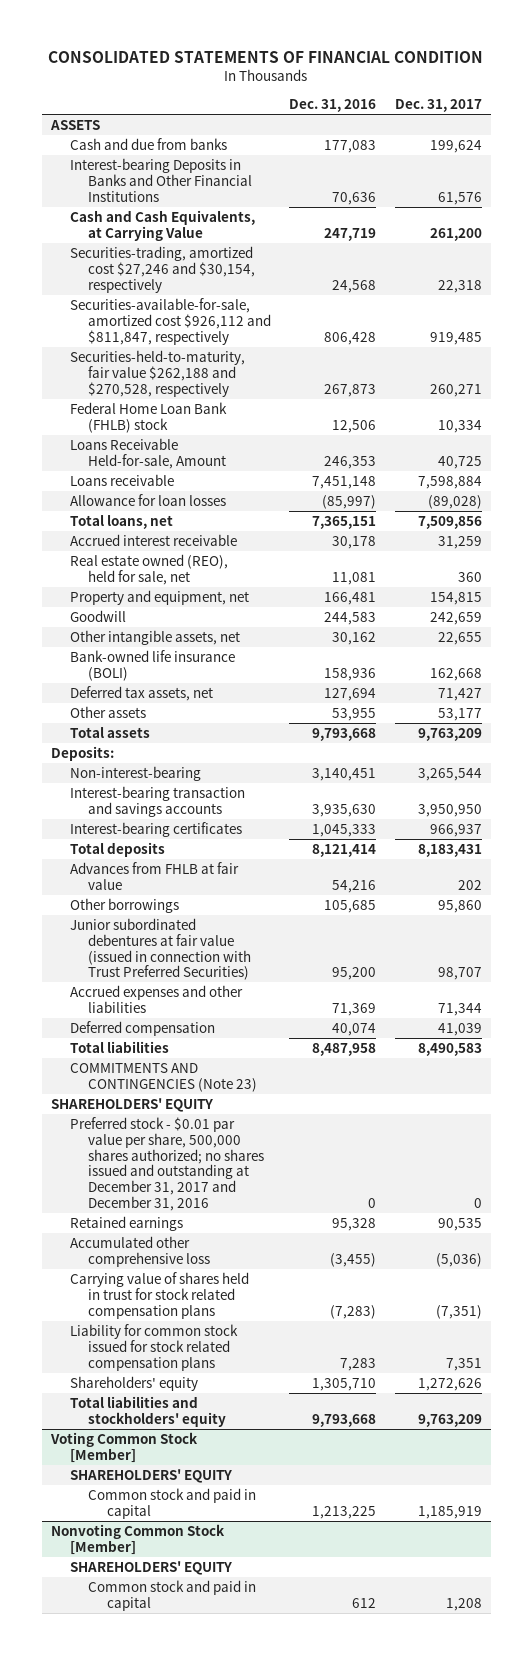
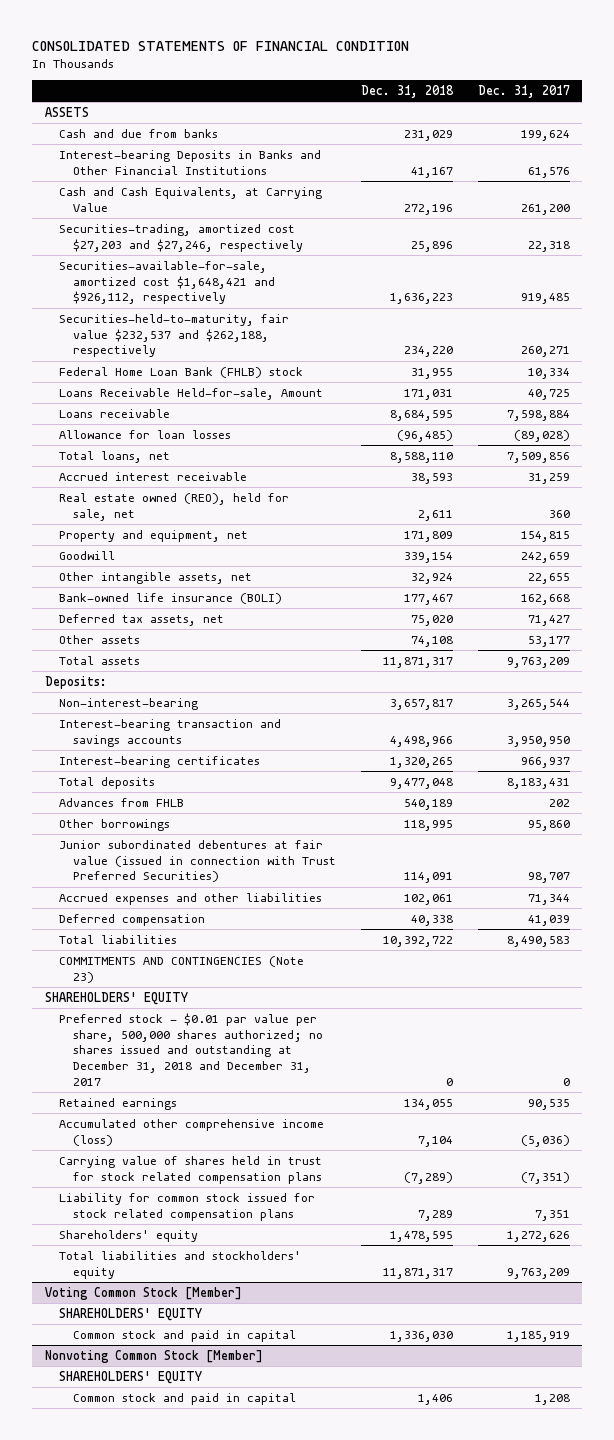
[289,99,377,113] Dec. 31, 2016 -> none
none -> [360,85,454,99] Dec. 31, 2018
[69,245,256,293] Securities-trading, amortized cost $27,246 and $30,154, respectively -> [58,223,303,252] Securities-trading, amortized cost $27,203 and $27,246, respectively
[69,297,272,345] Securities-available-for-sale, amortized cost $926,112 and $811,847, respectively -> [58,260,275,305] Securities-available-for-sale, amortized cost $1,648,421 and $926,112, respectively
[69,349,245,397] Securities-held-to-maturity, fair value $262,188 and $270,528, respectively -> [58,313,289,358] Securities-held-to-maturity, fair value $232,537 and $262,188, respectively
[69,861,239,890] Advances from FHLB at fair value -> [58,797,184,807] Advances from FHLB
[69,1116,265,1212] Preferred stock - $0.01 par value per share, 500,000 shares authorized; no shares issued and outstanding at December 31, 2017 and December 31, 2016 -> [58,1012,323,1087] Preferred stock - $0.01 par value per share, 500,000 shares authorized; no shares issued and outstanding at December 31, 2018 and December 31, 2017
[69,1235,211,1267] Accumulated other comprehensive loss -> [58,1118,324,1146] Accumulated other comprehensive income (loss)

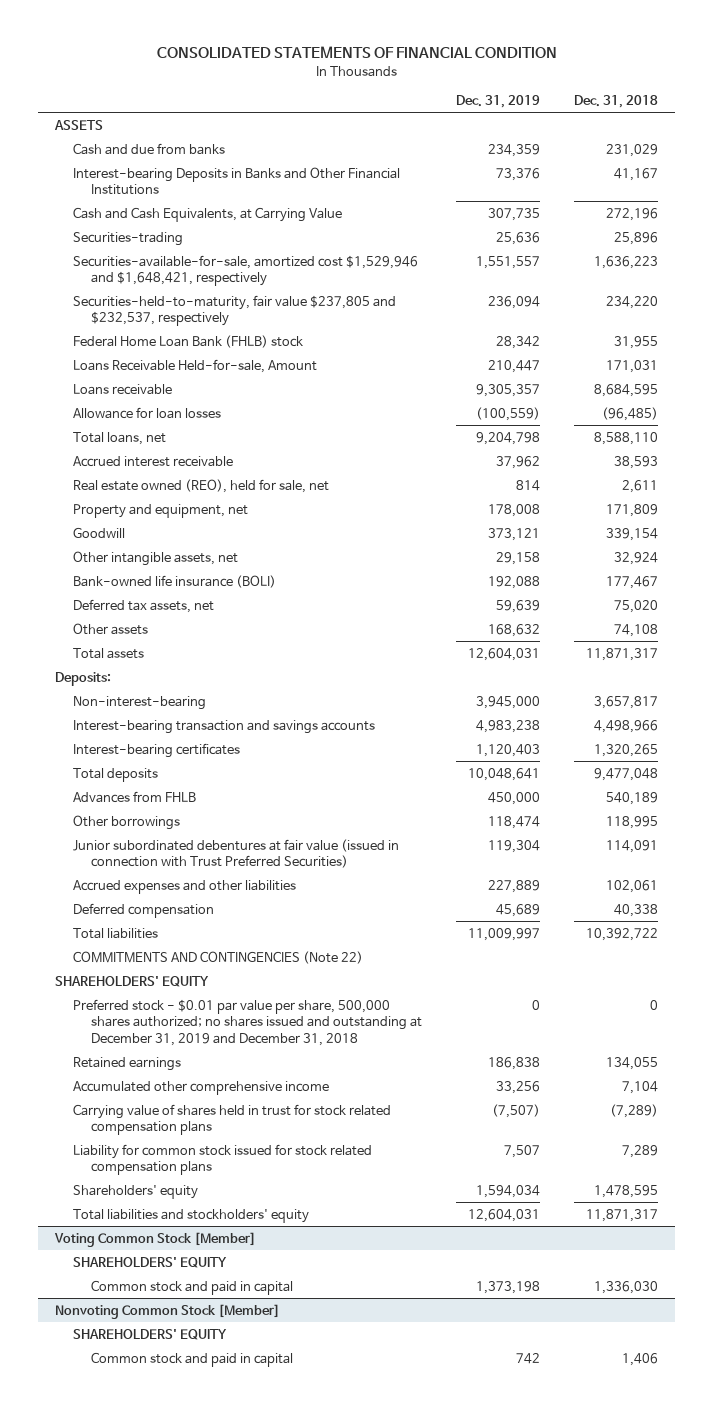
[477,85,570,99] Dec. 31, 2017 -> none
none -> [456,95,541,109] Dec. 31, 2019
[58,223,303,252] Securities-trading, amortized cost $27,203 and $27,246, respectively -> [73,231,184,246] Securities-trading
[58,260,275,305] Securities-available-for-sale, amortized cost $1,648,421 and $926,112, respectively -> [73,254,419,287] Securities-available-for-sale, amortized cost $1,529,946 and $1,648,421, respectively
[58,313,289,358] Securities-held-to-maturity, fair value $232,537 and $262,188, respectively -> [73,294,397,327] Securities-held-to-maturity, fair value $237,805 and $232,537, respectively
[58,955,304,983] COMMITMENTS AND CONTINGENCIES (Note 23) -> [73,950,364,964] COMMITMENTS AND CONTINGENCIES (Note 22)
[58,1012,323,1087] Preferred stock - $0.01 par value per share, 500,000 shares authorized; no shares issued and outstanding at December 31, 2018 and December 31, 2017 -> [73,998,423,1047] Preferred stock - $0.01 par value per share, 500,000 shares authorized; no shares issued and outstanding at December 31, 2019 and December 31, 2018
[58,1118,324,1146] Accumulated other comprehensive income (loss) -> [73,1080,330,1095] Accumulated other comprehensive income

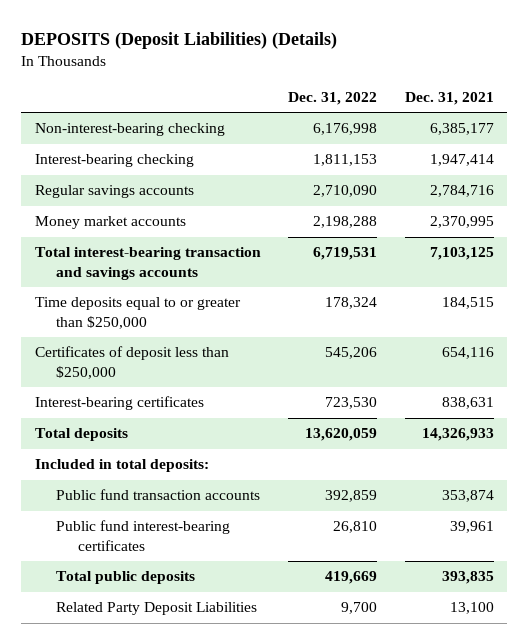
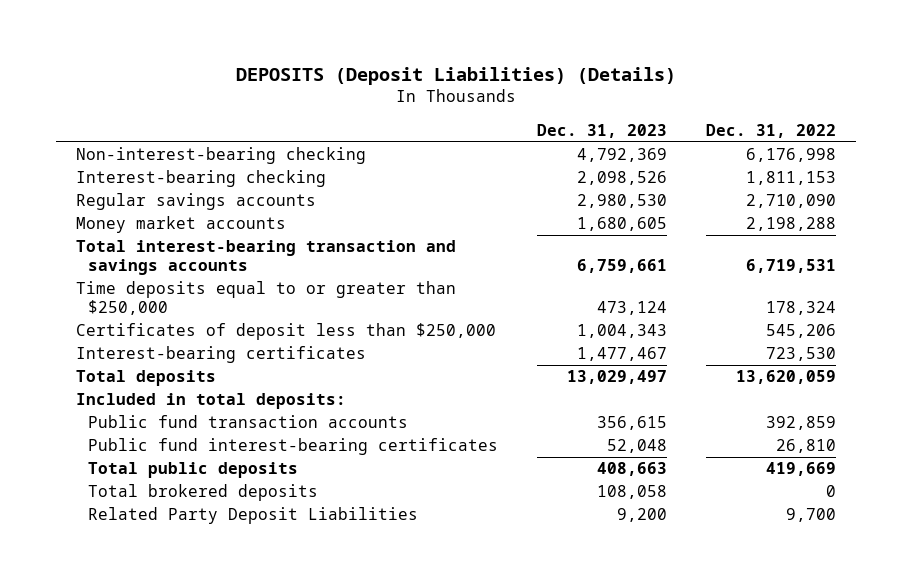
[404,92,494,106] Dec. 31, 2021 -> none
none -> [536,123,667,138] Dec. 31, 2023
none -> [87,484,318,502] Total brokered deposits

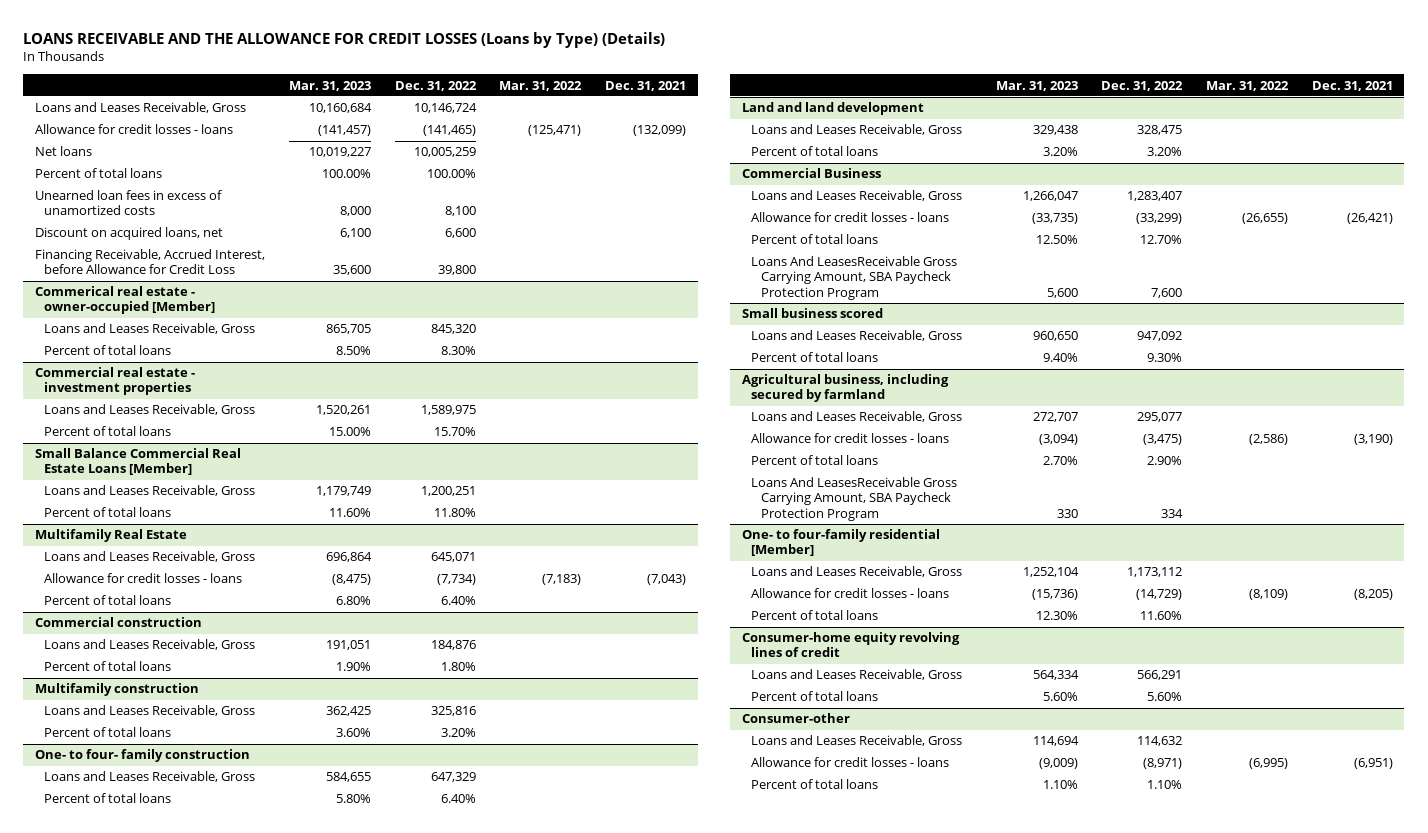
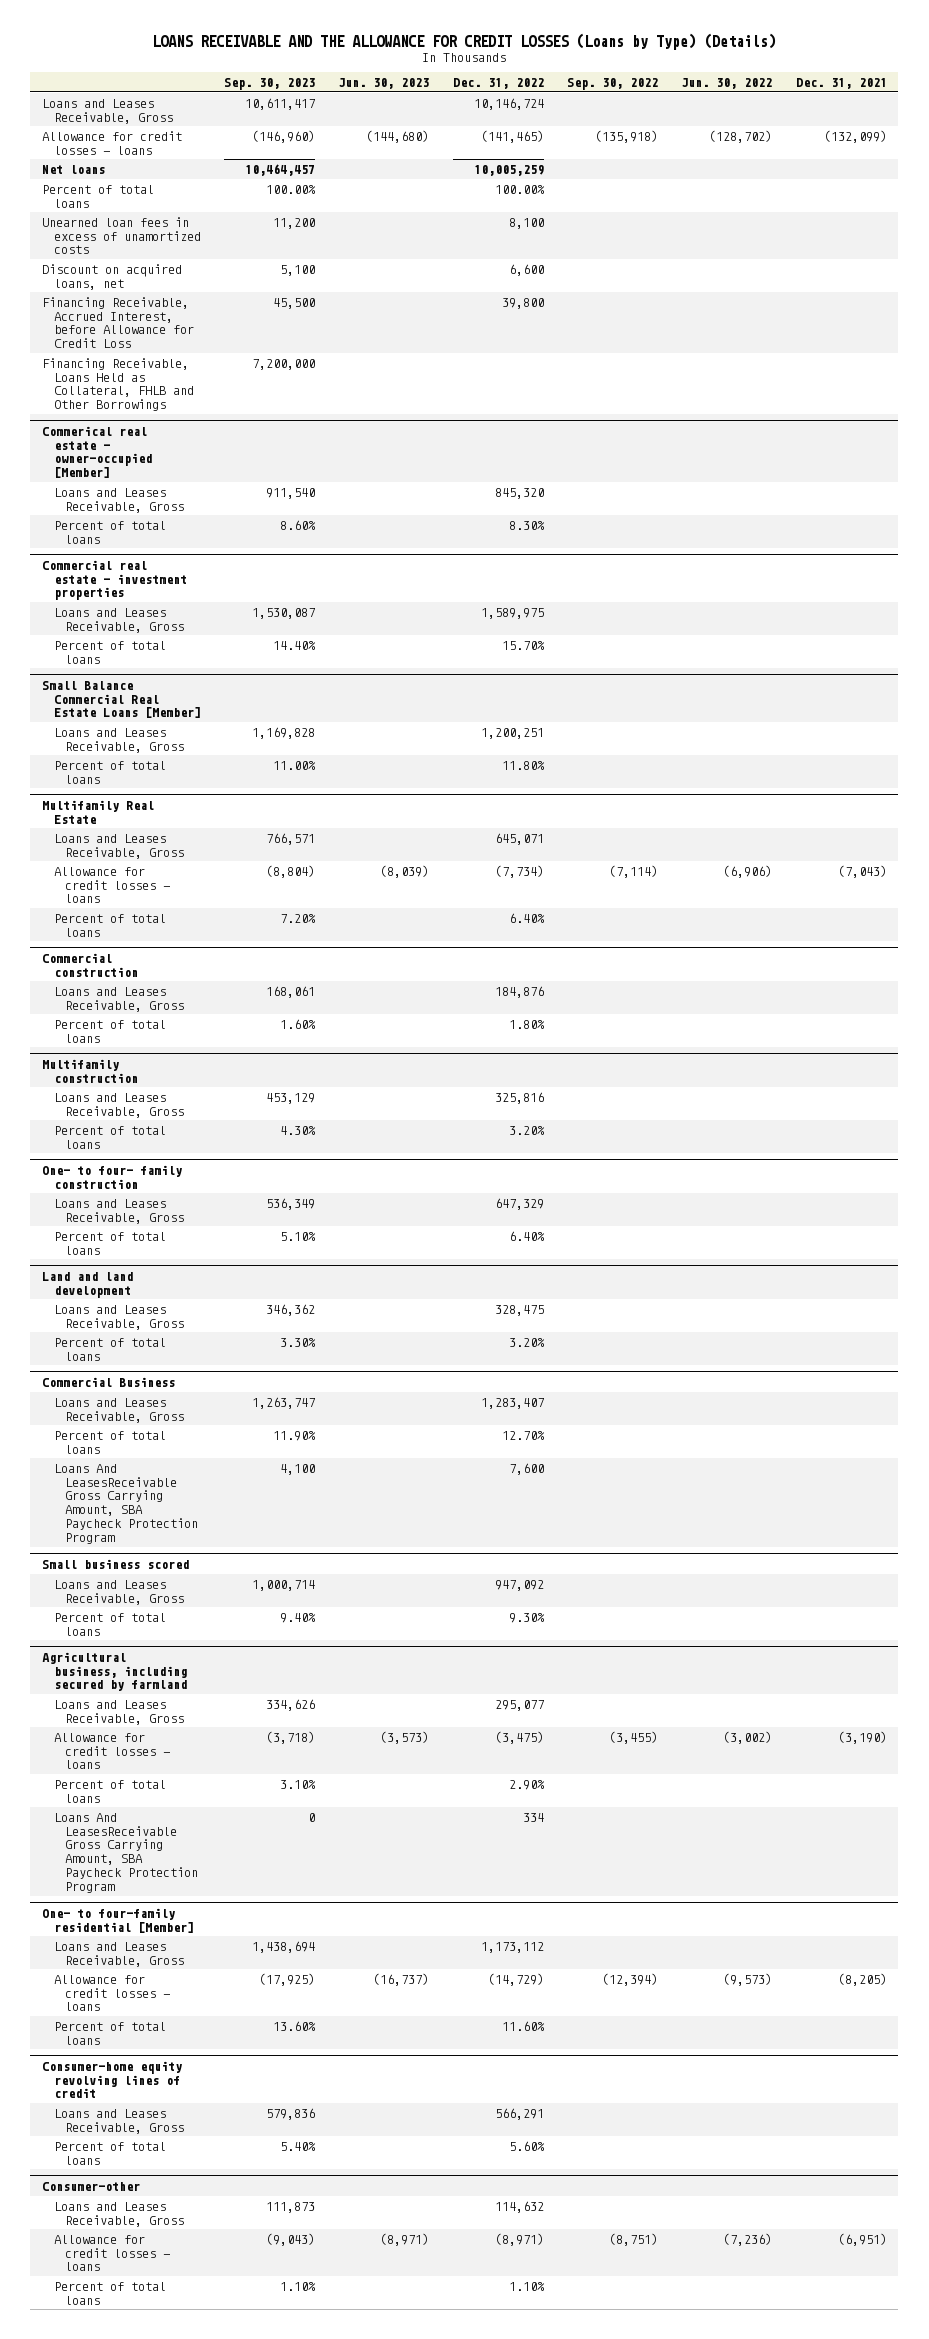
[288,80,371,91] Mar. 31, 2023 -> none
[499,80,583,91] Mar. 31, 2022 -> none
none -> [224,78,316,91] Sep. 30, 2023
none -> [338,78,430,90] Jun. 30, 2023
none -> [567,78,659,91] Sep. 30, 2022
none -> [681,78,773,90] Jun. 30, 2022
none -> [42,357,194,412] Financing Receivable, Loans Held as Collateral, FHLB and Other Borrowings
[751,212,950,223] Allowance for credit losses - loans -> none

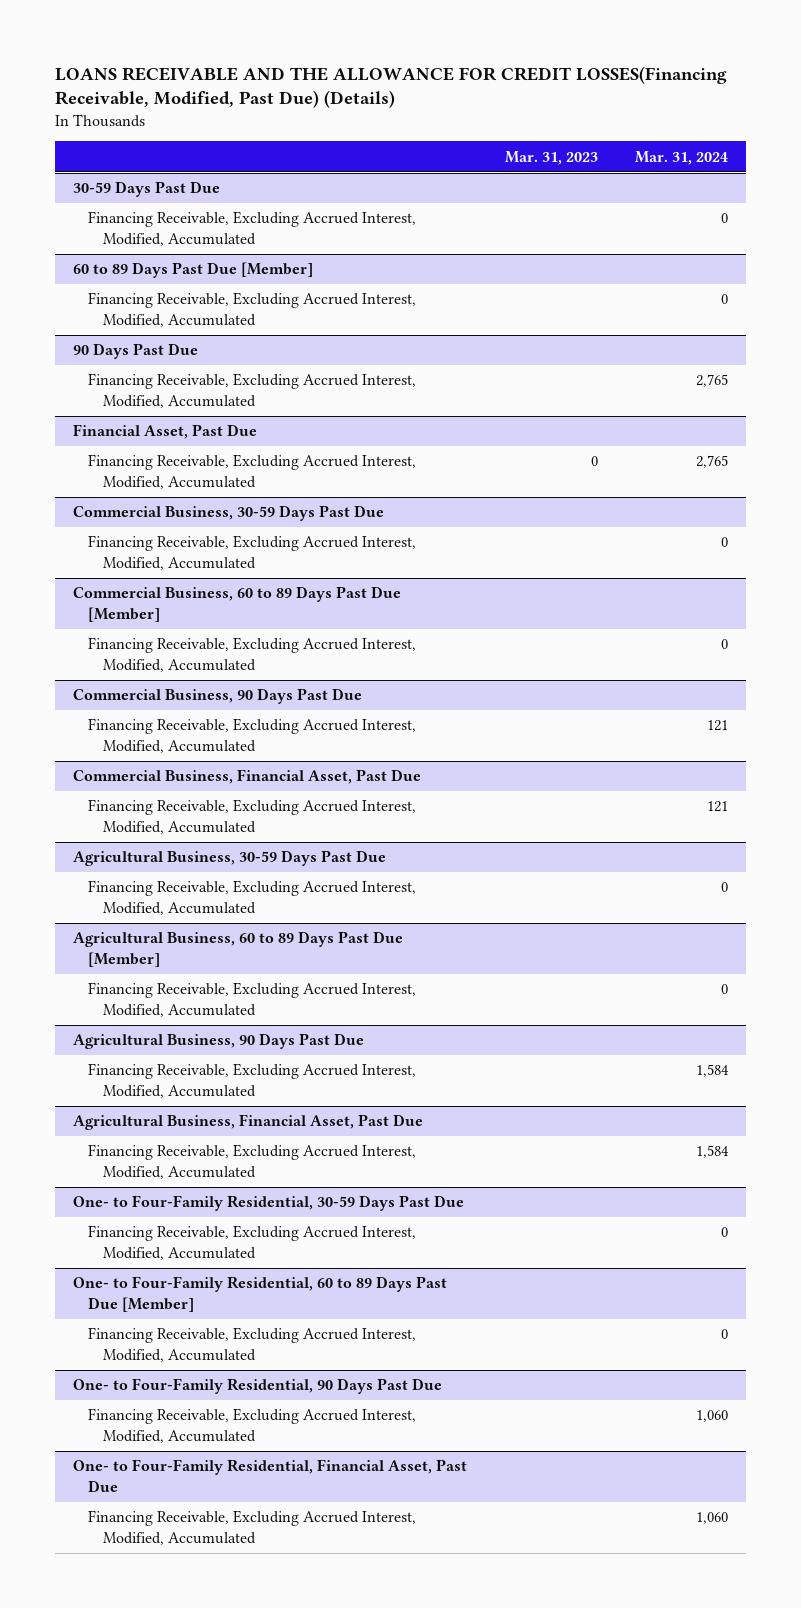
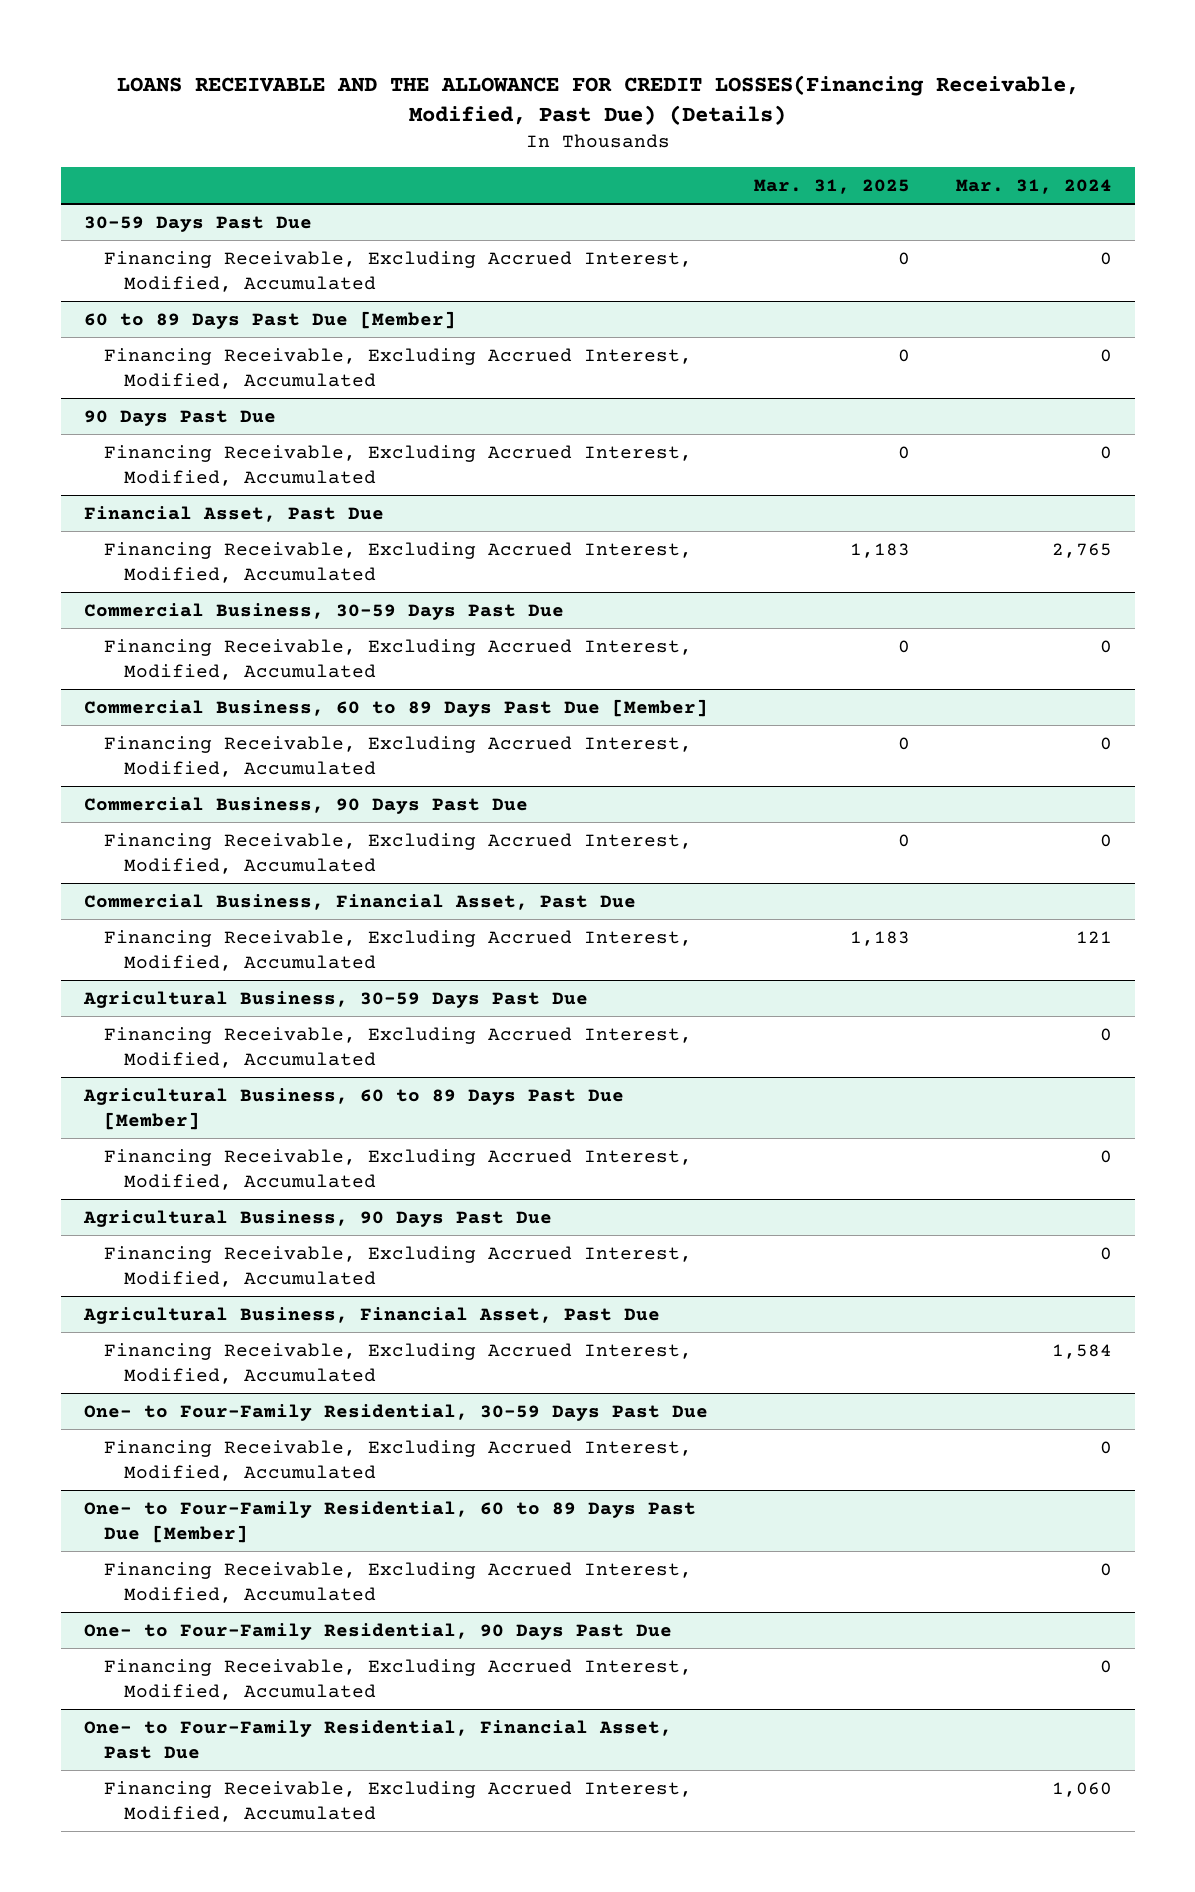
[504,150,598,165] Mar. 31, 2023 -> none
none -> [753,178,910,194] Mar. 31, 2025
[695,374,728,388] 2,765 -> [1099,445,1112,459] 0
[706,720,728,732] 121 -> [1099,833,1112,847] 0
[695,1064,729,1078] 1,584 -> [1099,1246,1112,1260] 0
[695,1410,728,1423] 1,060 -> [1099,1659,1112,1673] 0

